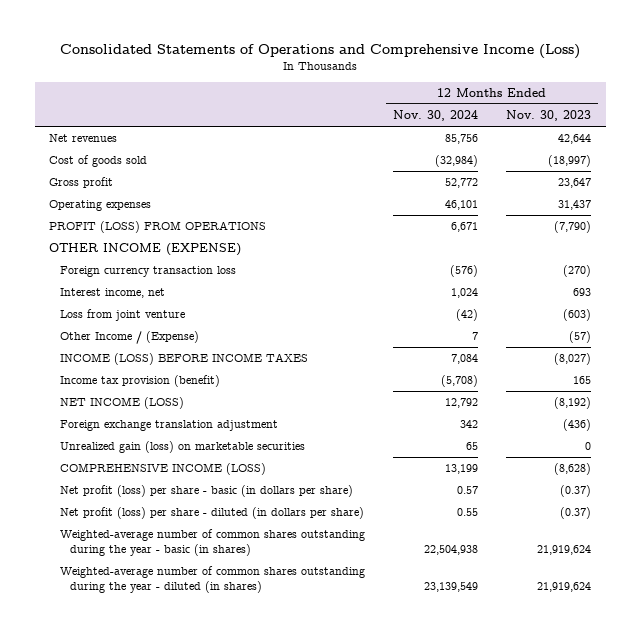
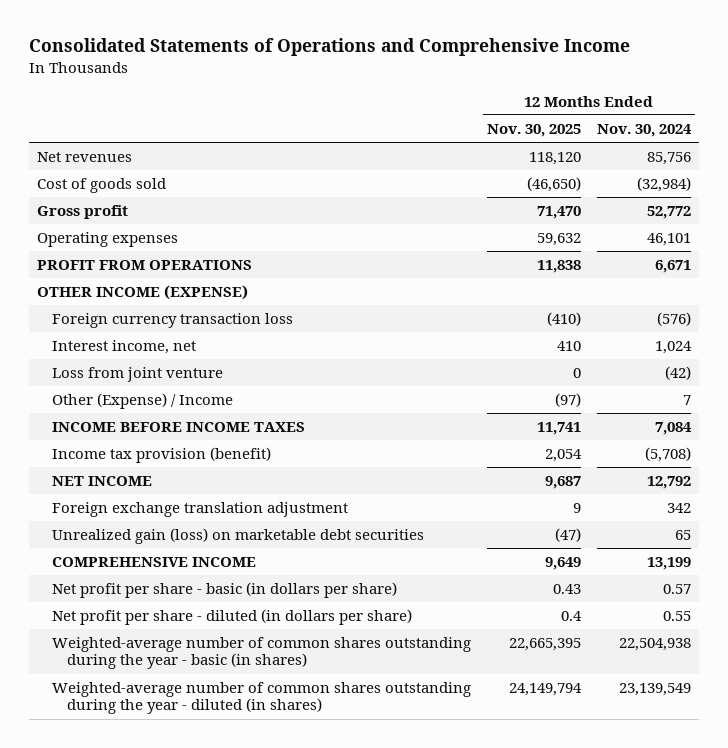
[60,43,581,59] Consolidated Statements of Operations and Comprehensive Income (Loss) -> [29,38,631,57] Consolidated Statements of Operations and Comprehensive Income
[506,110,592,122] Nov. 30, 2023 -> none
none -> [486,123,581,137] Nov. 30, 2025
[49,221,267,234] PROFIT (LOSS) FROM OPERATIONS -> [37,259,253,270] PROFIT FROM OPERATIONS
[59,331,199,345] Other Income / (Expense) -> [51,392,233,409] Other (Expense) / Income
[59,353,308,366] INCOME (LOSS) BEFORE INCOME TAXES -> [51,421,305,432] INCOME BEFORE INCOME TAXES
[59,397,184,410] NET INCOME (LOSS) -> [51,475,152,486] NET INCOME
[59,441,305,454] Unrealized gain (loss) on marketable securities -> [51,527,424,544] Unrealized gain (loss) on marketable debt securities
[59,463,266,476] COMPREHENSIVE INCOME (LOSS) -> [51,556,256,567] COMPREHENSIVE INCOME
[59,485,353,498] Net profit (loss) per share - basic (in dollars per share) -> [51,581,397,598] Net profit per share - basic (in dollars per share)
[59,507,364,520] Net profit (loss) per share - diluted (in dollars per share) -> [51,608,412,625] Net profit per share - diluted (in dollars per share)

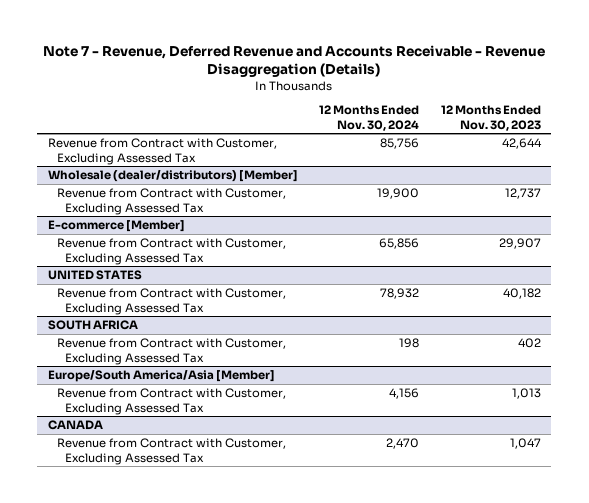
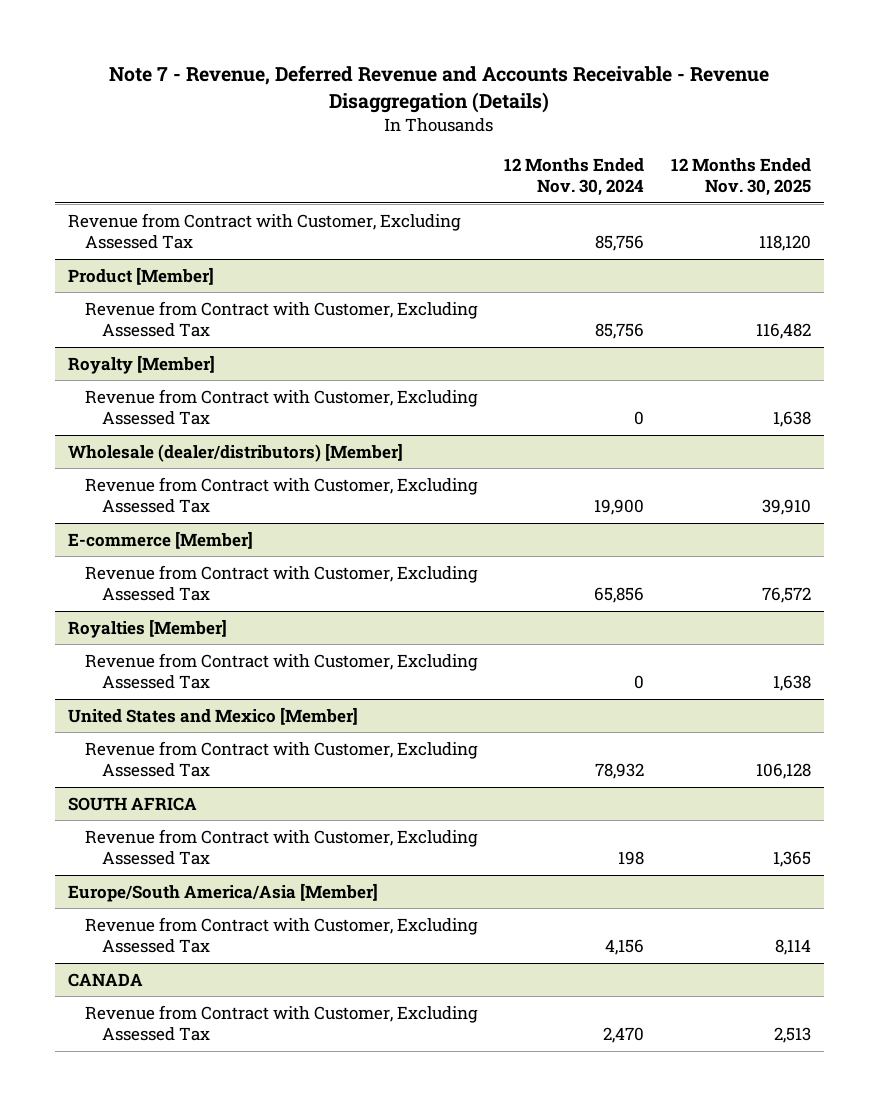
[440,105,541,131] 12 Months Ended Nov. 30, 2023 -> none
none -> [670,157,811,197] 12 Months Ended Nov. 30, 2025
none -> [67,266,214,285] Product [Member]
none -> [85,300,479,338] Revenue from Contract with Customer, Excluding Assessed Tax
none -> [67,354,215,374] Royalty [Member]
none -> [85,388,479,426] Revenue from Contract with Customer, Excluding Assessed Tax
[48,270,143,281] UNITED STATES -> none
none -> [67,618,227,638] Royalties [Member]
none -> [85,652,479,690] Revenue from Contract with Customer, Excluding Assessed Tax
none -> [67,706,358,725] United States and Mexico [Member]

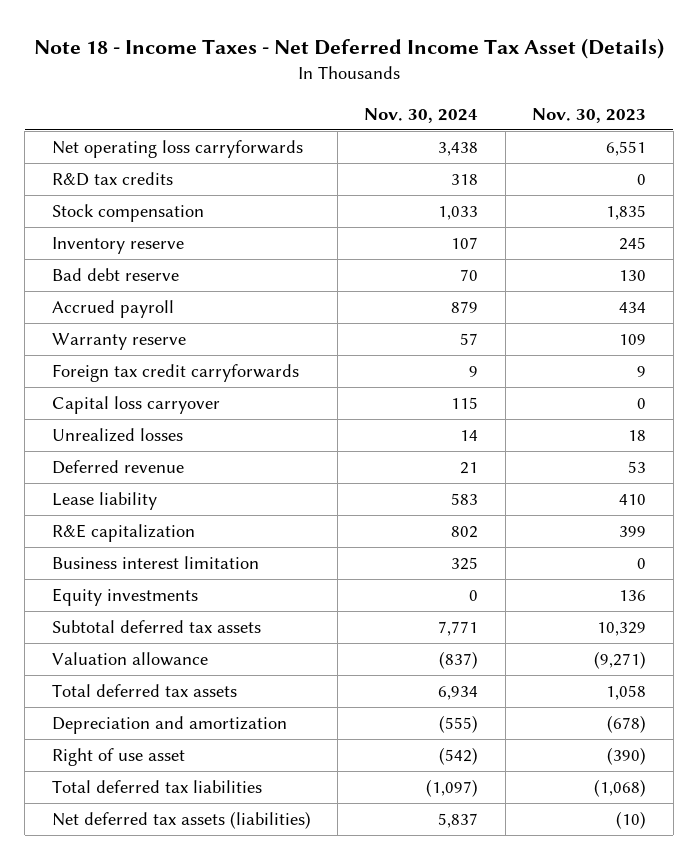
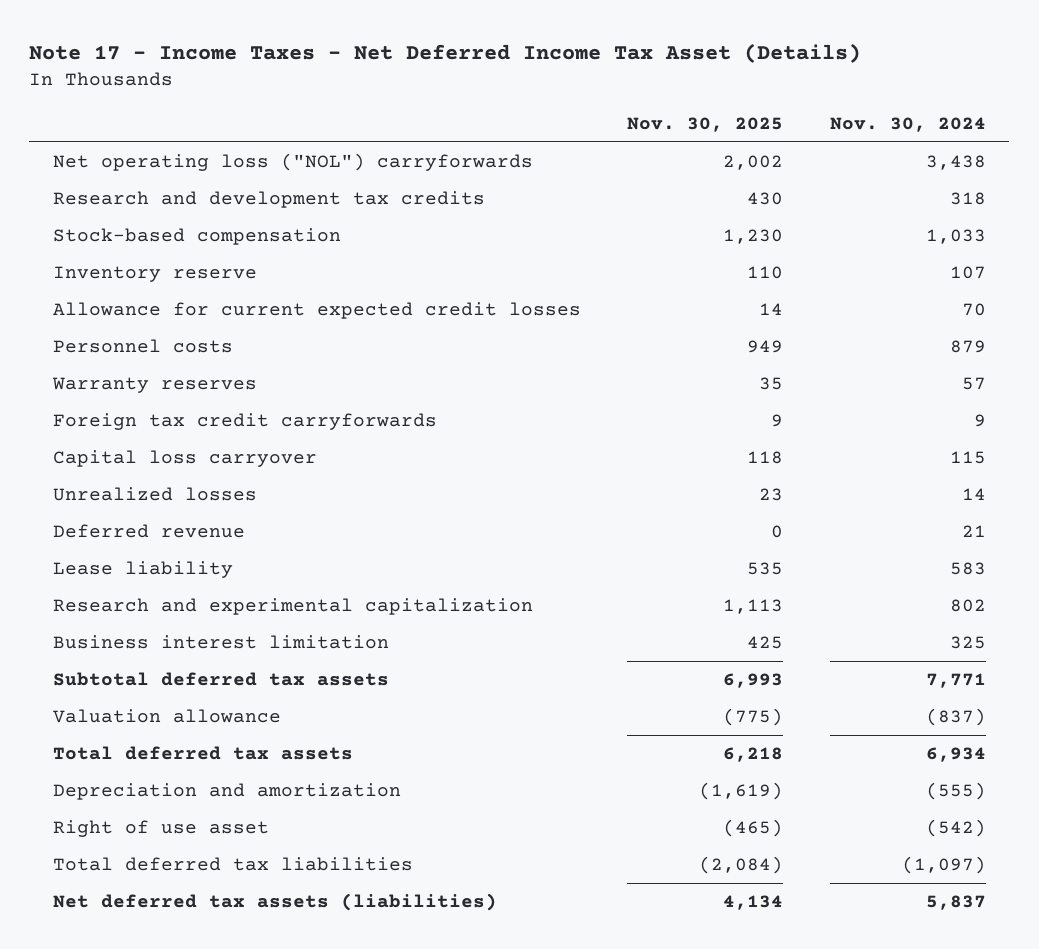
[33,37,664,59] Note 18 - Income Taxes - Net Deferred Income Tax Asset (Details) -> [29,43,862,64] Note 17 - Income Taxes - Net Deferred Income Tax Asset (Details)
[532,107,647,123] Nov. 30, 2023 -> none
none -> [627,116,784,132] Nov. 30, 2025
[51,140,303,159] Net operating loss carryforwards -> [52,153,533,172] Net operating loss ("NOL") carryforwards
[51,172,173,187] R&D tax credits -> [52,191,485,209] Research and development tax credits
[51,204,204,223] Stock compensation -> [52,228,341,246] Stock-based compensation
[51,268,179,282] Bad debt reserve -> [52,302,581,320] Allowance for current expected credit losses
[51,300,174,319] Accrued payroll -> [52,339,233,354] Personnel costs
[51,333,186,351] Warranty reserve -> [51,377,257,394] Warranty reserves
[51,524,195,543] R&E capitalization -> [52,598,533,616] Research and experimental capitalization
[51,588,198,607] Equity investments -> none

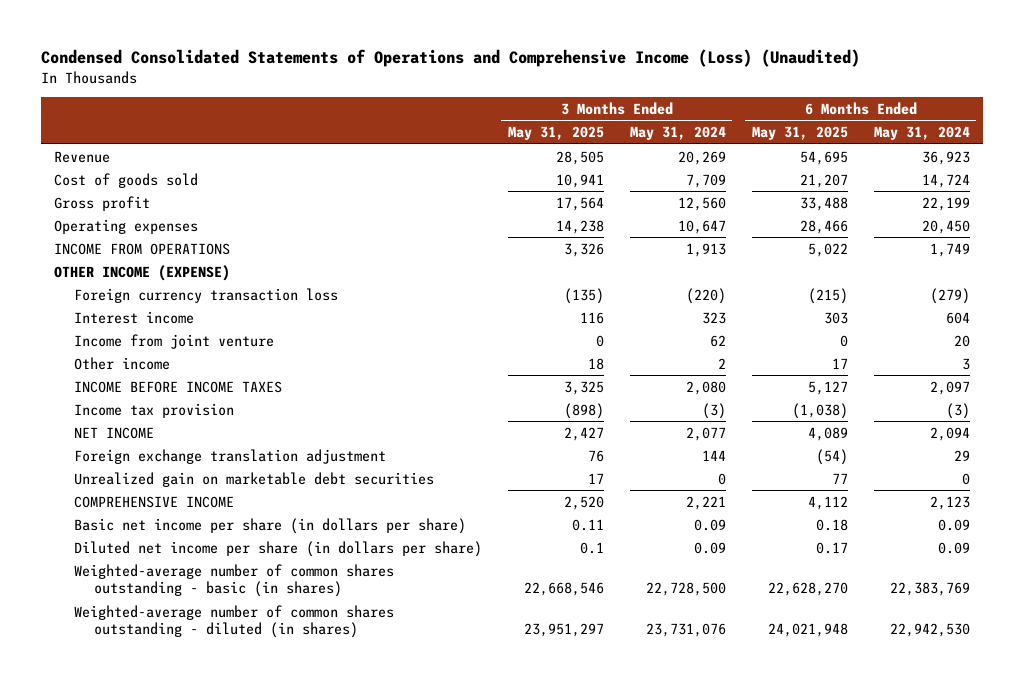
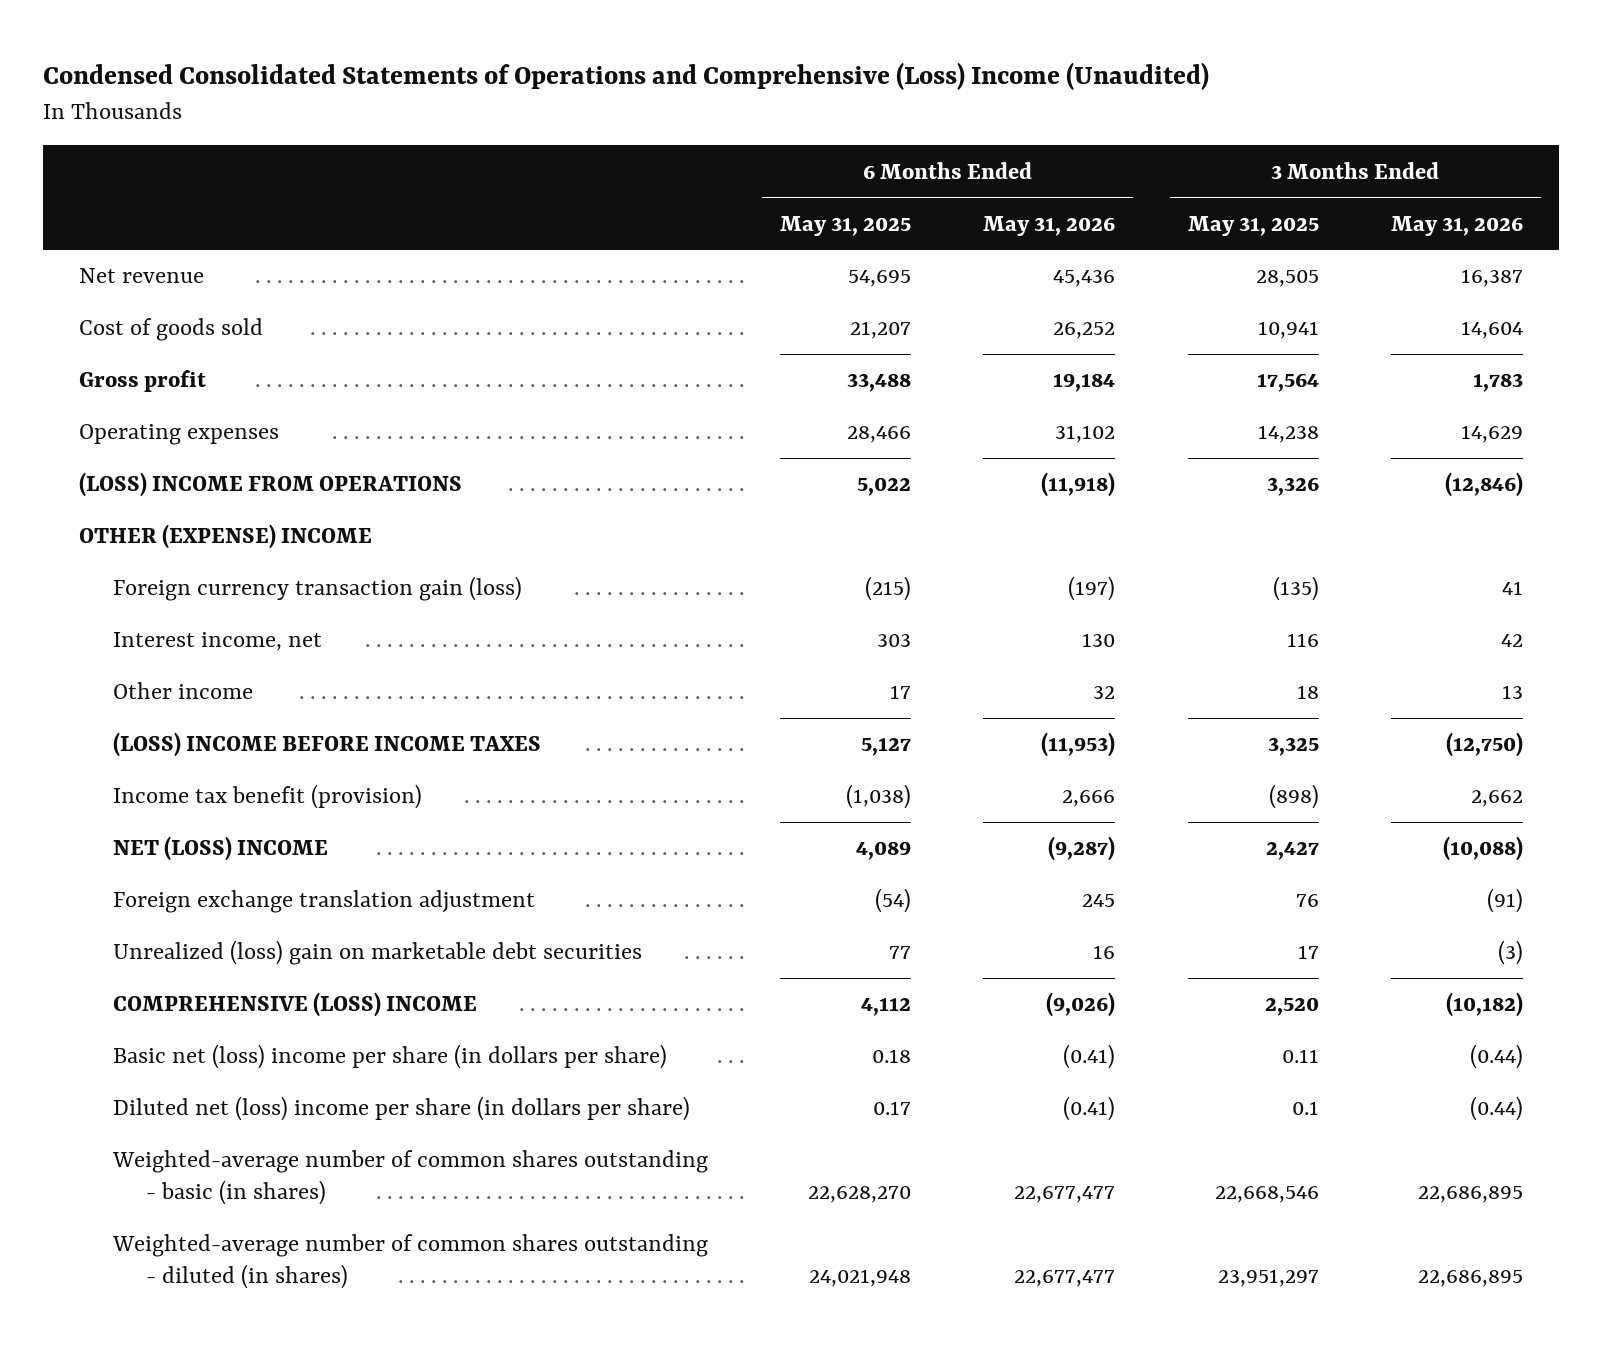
[40,49,860,68] Condensed Consolidated Statements of Operations and Comprehensive Income (Loss) (Unaudited) -> [42,61,1209,90] Condensed Consolidated Statements of Operations and Comprehensive (Loss) Income (Unaudited)
[629,126,726,141] May 31, 2024 -> none
[873,126,970,141] May 31, 2024 -> none
none -> [983,215,1116,236] May 31, 2026
none -> [1391,215,1524,236] May 31, 2026
[53,150,110,163] Revenue -> [79,268,205,284] Net revenue
[73,333,274,349] Income from joint venture -> none
[53,242,230,255] INCOME FROM OPERATIONS -> [79,472,463,498] (LOSS) INCOME FROM OPERATIONS
[53,264,230,281] OTHER INCOME (EXPENSE) -> [79,524,373,550] OTHER (EXPENSE) INCOME
[73,287,338,303] Foreign currency transaction loss -> [112,576,522,602] Foreign currency transaction gain (loss)
[73,310,194,324] Interest income -> [112,632,322,652] Interest income, net
[73,380,282,393] INCOME BEFORE INCOME TAXES -> [112,732,541,758] (LOSS) INCOME BEFORE INCOME TAXES
[73,402,234,418] Income tax provision -> [112,784,422,810] Income tax benefit (provision)
[73,426,154,439] NET INCOME -> [112,836,328,862] NET (LOSS) INCOME
[73,471,434,487] Unrealized gain on marketable debt securities -> [112,940,642,966] Unrealized (loss) gain on marketable debt securities
[73,495,234,508] COMPREHENSIVE INCOME -> [112,992,477,1018] COMPREHENSIVE (LOSS) INCOME
[73,517,466,534] Basic net income per share (in dollars per share) -> [112,1044,667,1070] Basic net (loss) income per share (in dollars per share)
[73,540,482,557] Diluted net income per share (in dollars per share) -> [112,1096,690,1122] Diluted net (loss) income per share (in dollars per share)

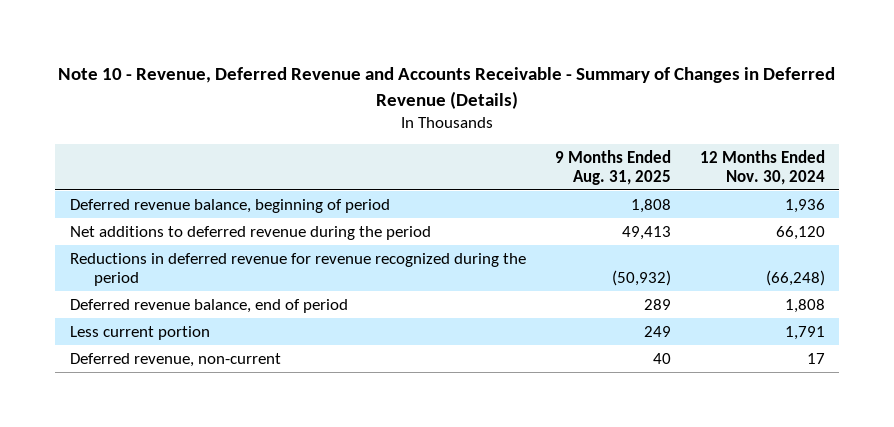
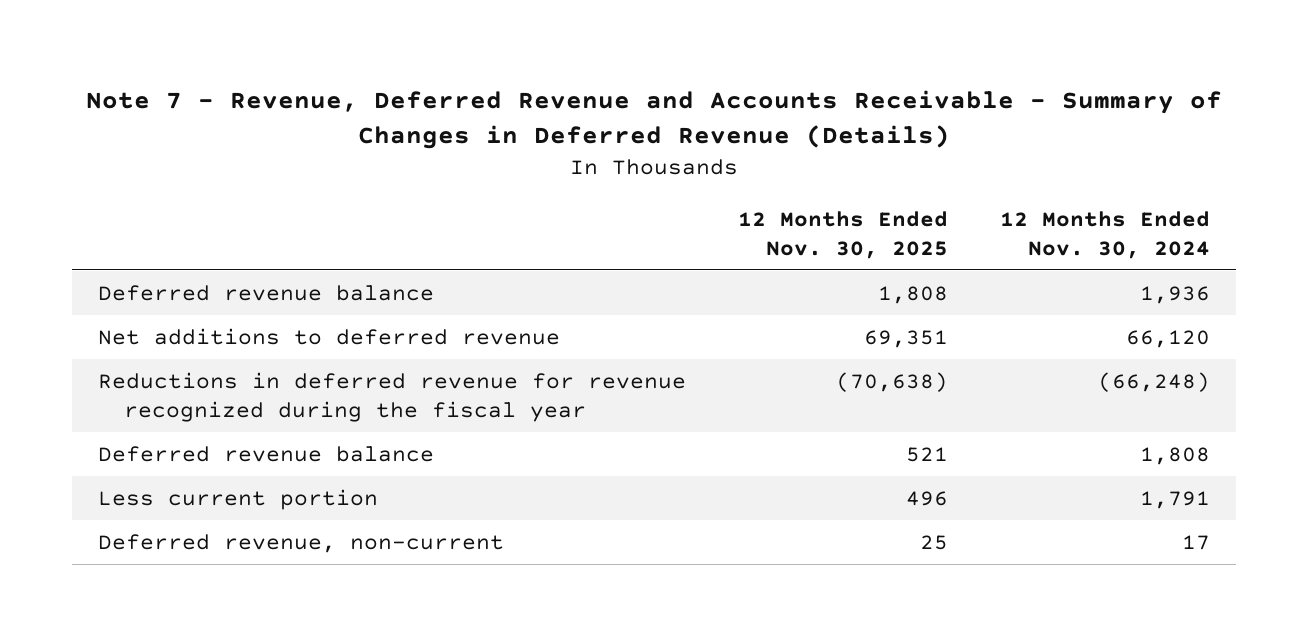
[58,67,836,109] Note 10 - Revenue, Deferred Revenue and Accounts Receivable - Summary of Changes in Deferred Revenue (Details) -> [86,89,1223,150] Note 7 - Revenue, Deferred Revenue and Accounts Receivable - Summary of Changes in Deferred Revenue (Details)
[554,149,671,185] 9 Months Ended Aug. 31, 2025 -> none
none -> [738,210,949,259] 12 Months Ended Nov. 30, 2025
[69,198,390,213] Deferred revenue balance, beginning of period -> [98,284,435,301] Deferred revenue balance
[69,225,431,240] Net additions to deferred revenue during the period -> [98,327,561,345] Net additions to deferred revenue
[69,252,526,286] Reductions in deferred revenue for revenue recognized during the period -> [98,371,687,422] Reductions in deferred revenue for revenue recognized during the fiscal year
[69,298,348,313] Deferred revenue balance, end of period -> [98,445,435,462] Deferred revenue balance

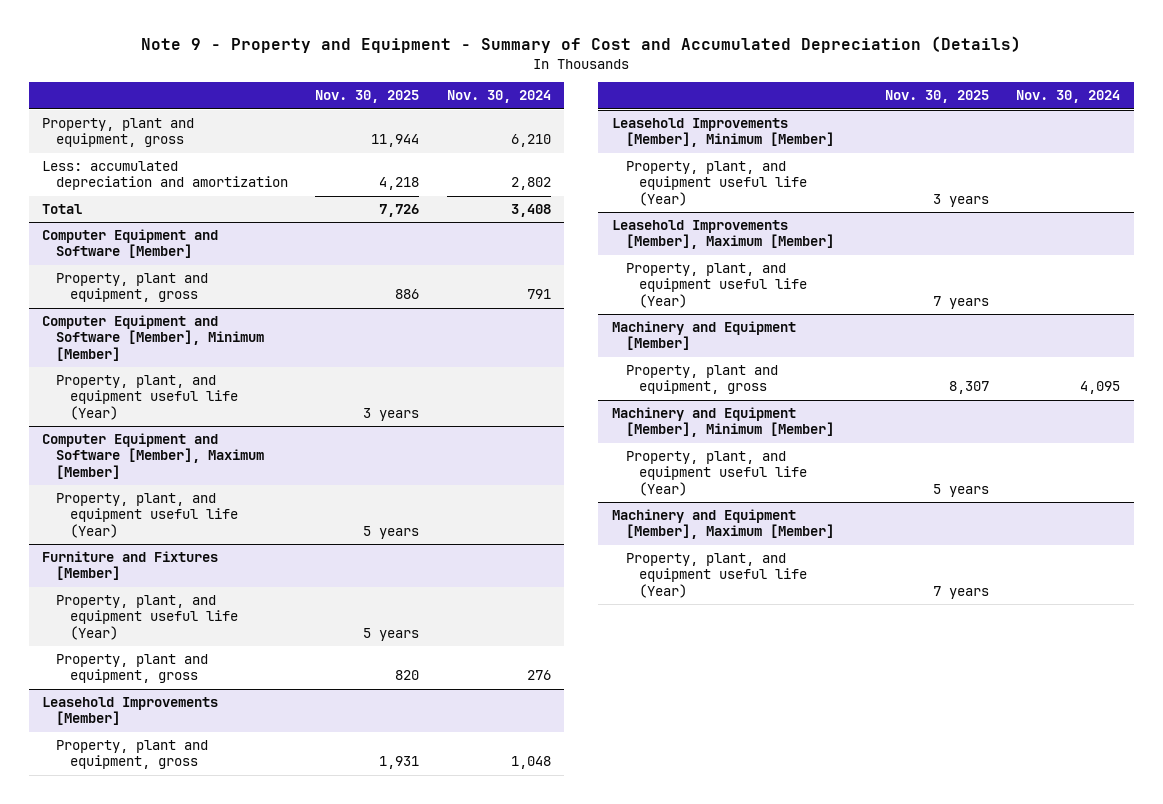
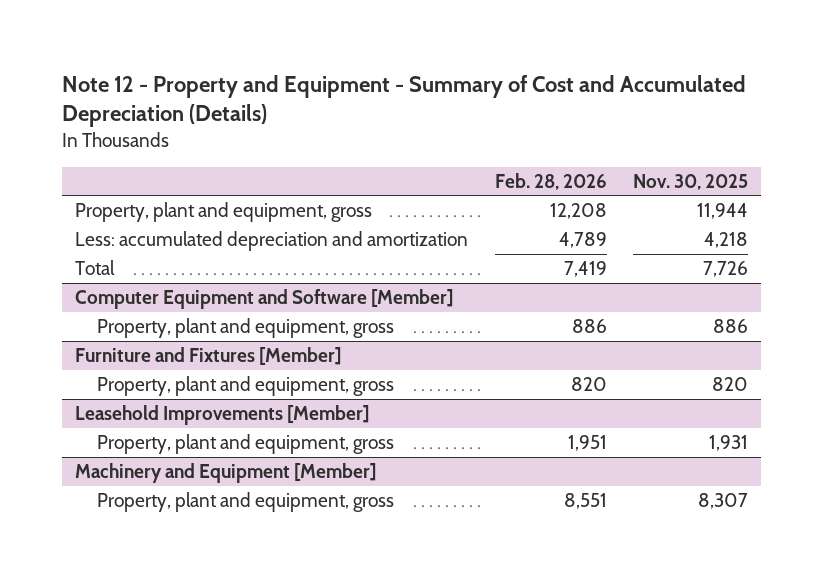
[141,36,1022,54] Note 9 - Property and Equipment - Summary of Cost and Accumulated Depreciation (Details) -> [61,74,746,128] Note 12 - Property and Equipment - Summary of Cost and Accumulated Depreciation (Details)
[446,90,551,104] Nov. 30, 2024 -> none
none -> [494,172,607,190] Feb. 28, 2026
[42,315,265,361] Computer Equipment and Software [Member], Minimum [Member] -> none
[56,375,238,420] Property, plant, and equipment useful life (Year) -> none
[42,433,265,479] Computer Equipment and Software [Member], Maximum [Member] -> none
[56,493,238,538] Property, plant, and equipment useful life (Year) -> none
[56,595,238,640] Property, plant, and equipment useful life (Year) -> none
[612,118,834,148] Leasehold Improvements [Member], Minimum [Member] -> none
[625,161,808,206] Property, plant, and equipment useful life (Year) -> none
[612,220,834,250] Leasehold Improvements [Member], Maximum [Member] -> none
[625,263,808,308] Property, plant, and equipment useful life (Year) -> none
[612,407,834,438] Machinery and Equipment [Member], Minimum [Member] -> none
[625,451,808,496] Property, plant, and equipment useful life (Year) -> none
[612,509,834,540] Machinery and Equipment [Member], Maximum [Member] -> none
[625,553,808,598] Property, plant, and equipment useful life (Year) -> none

